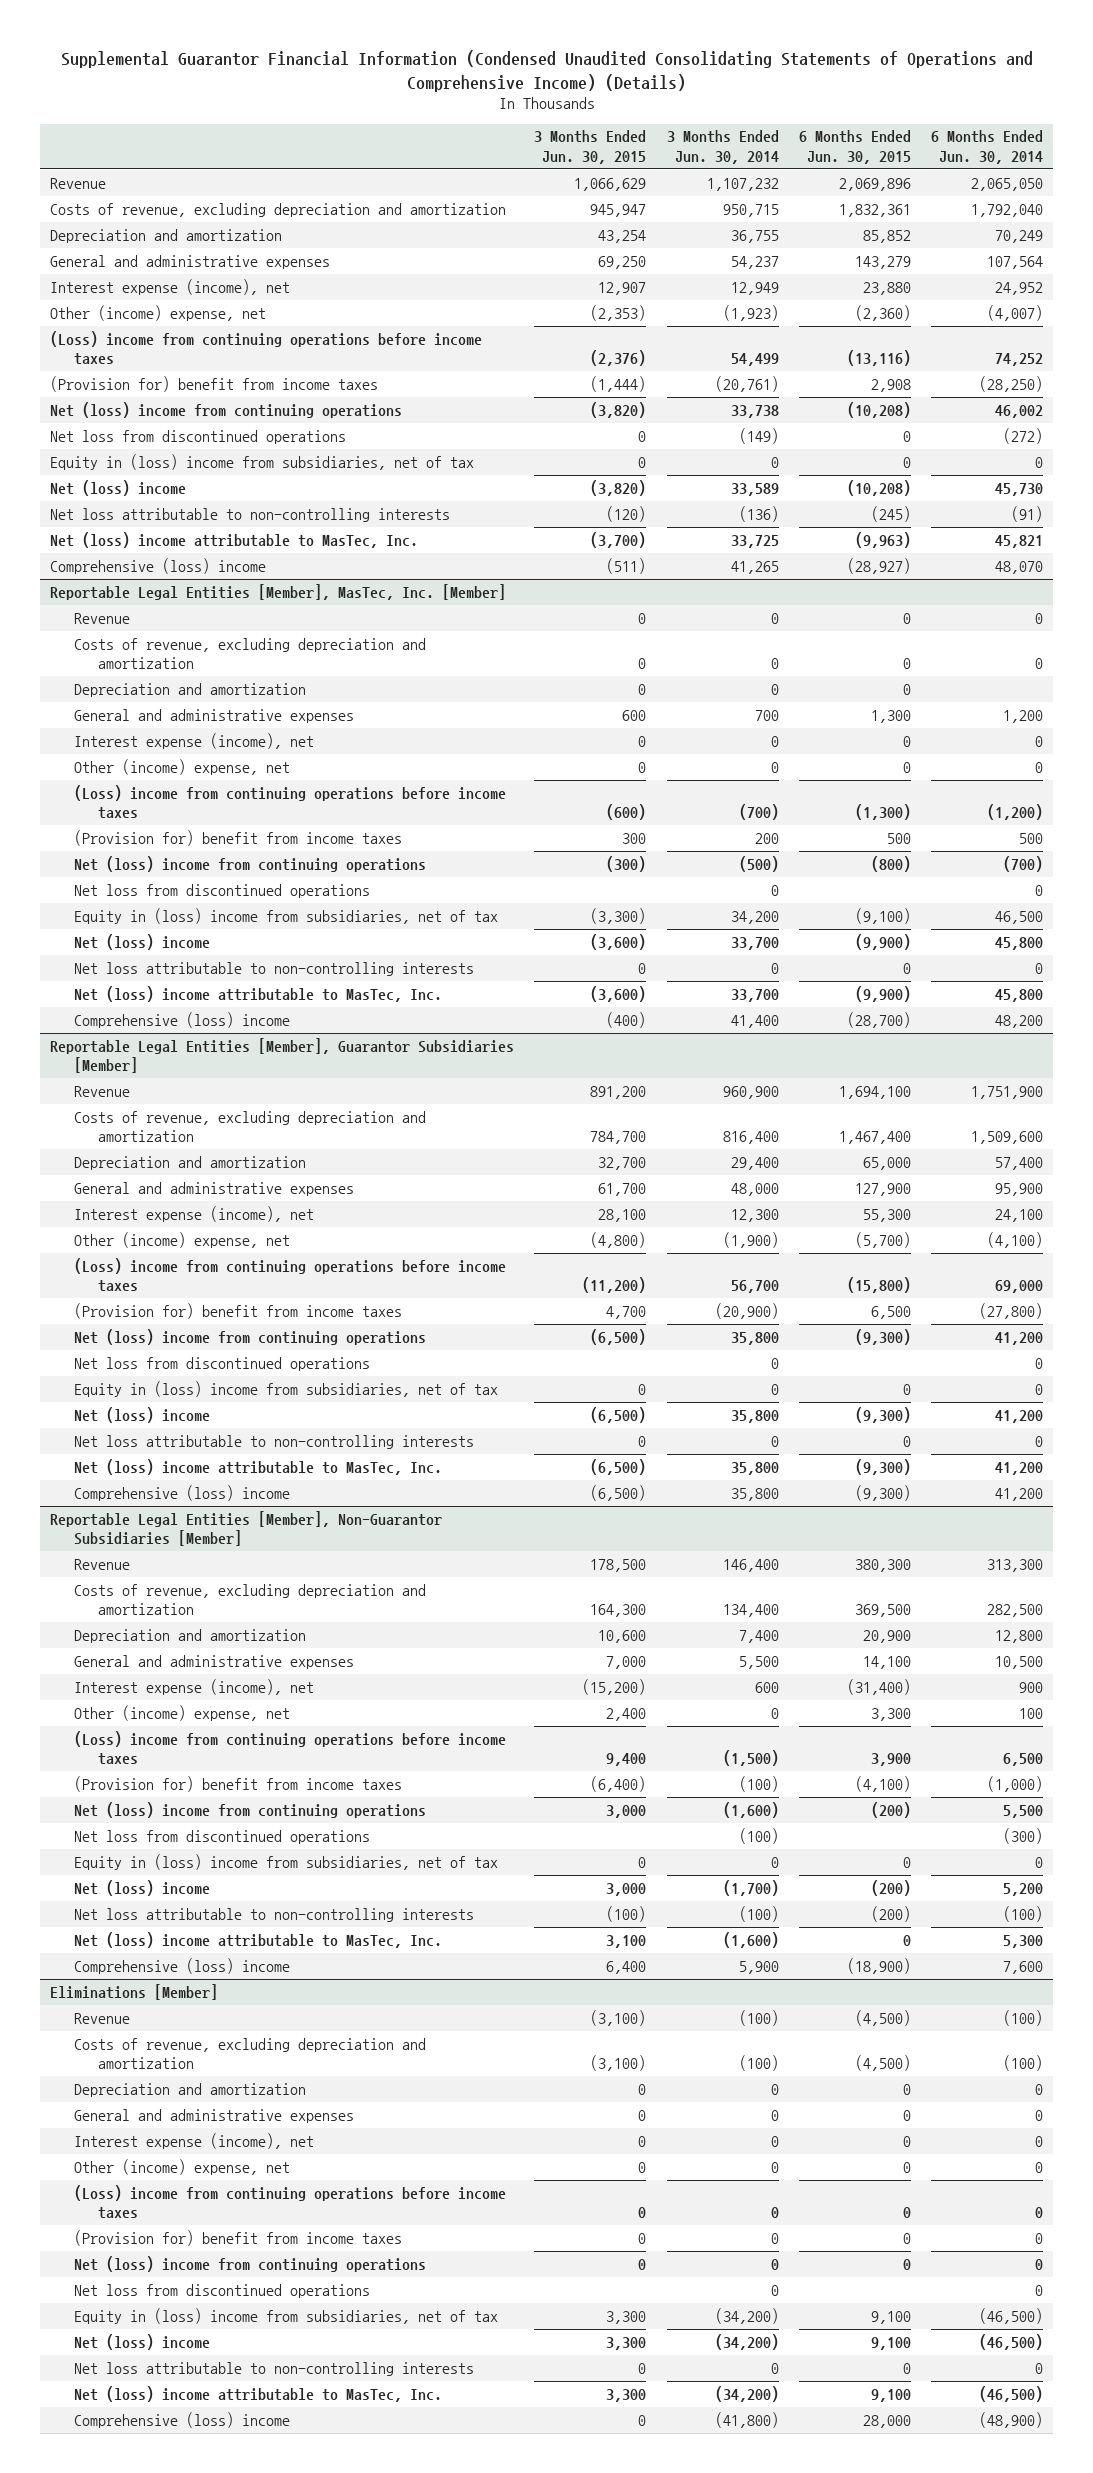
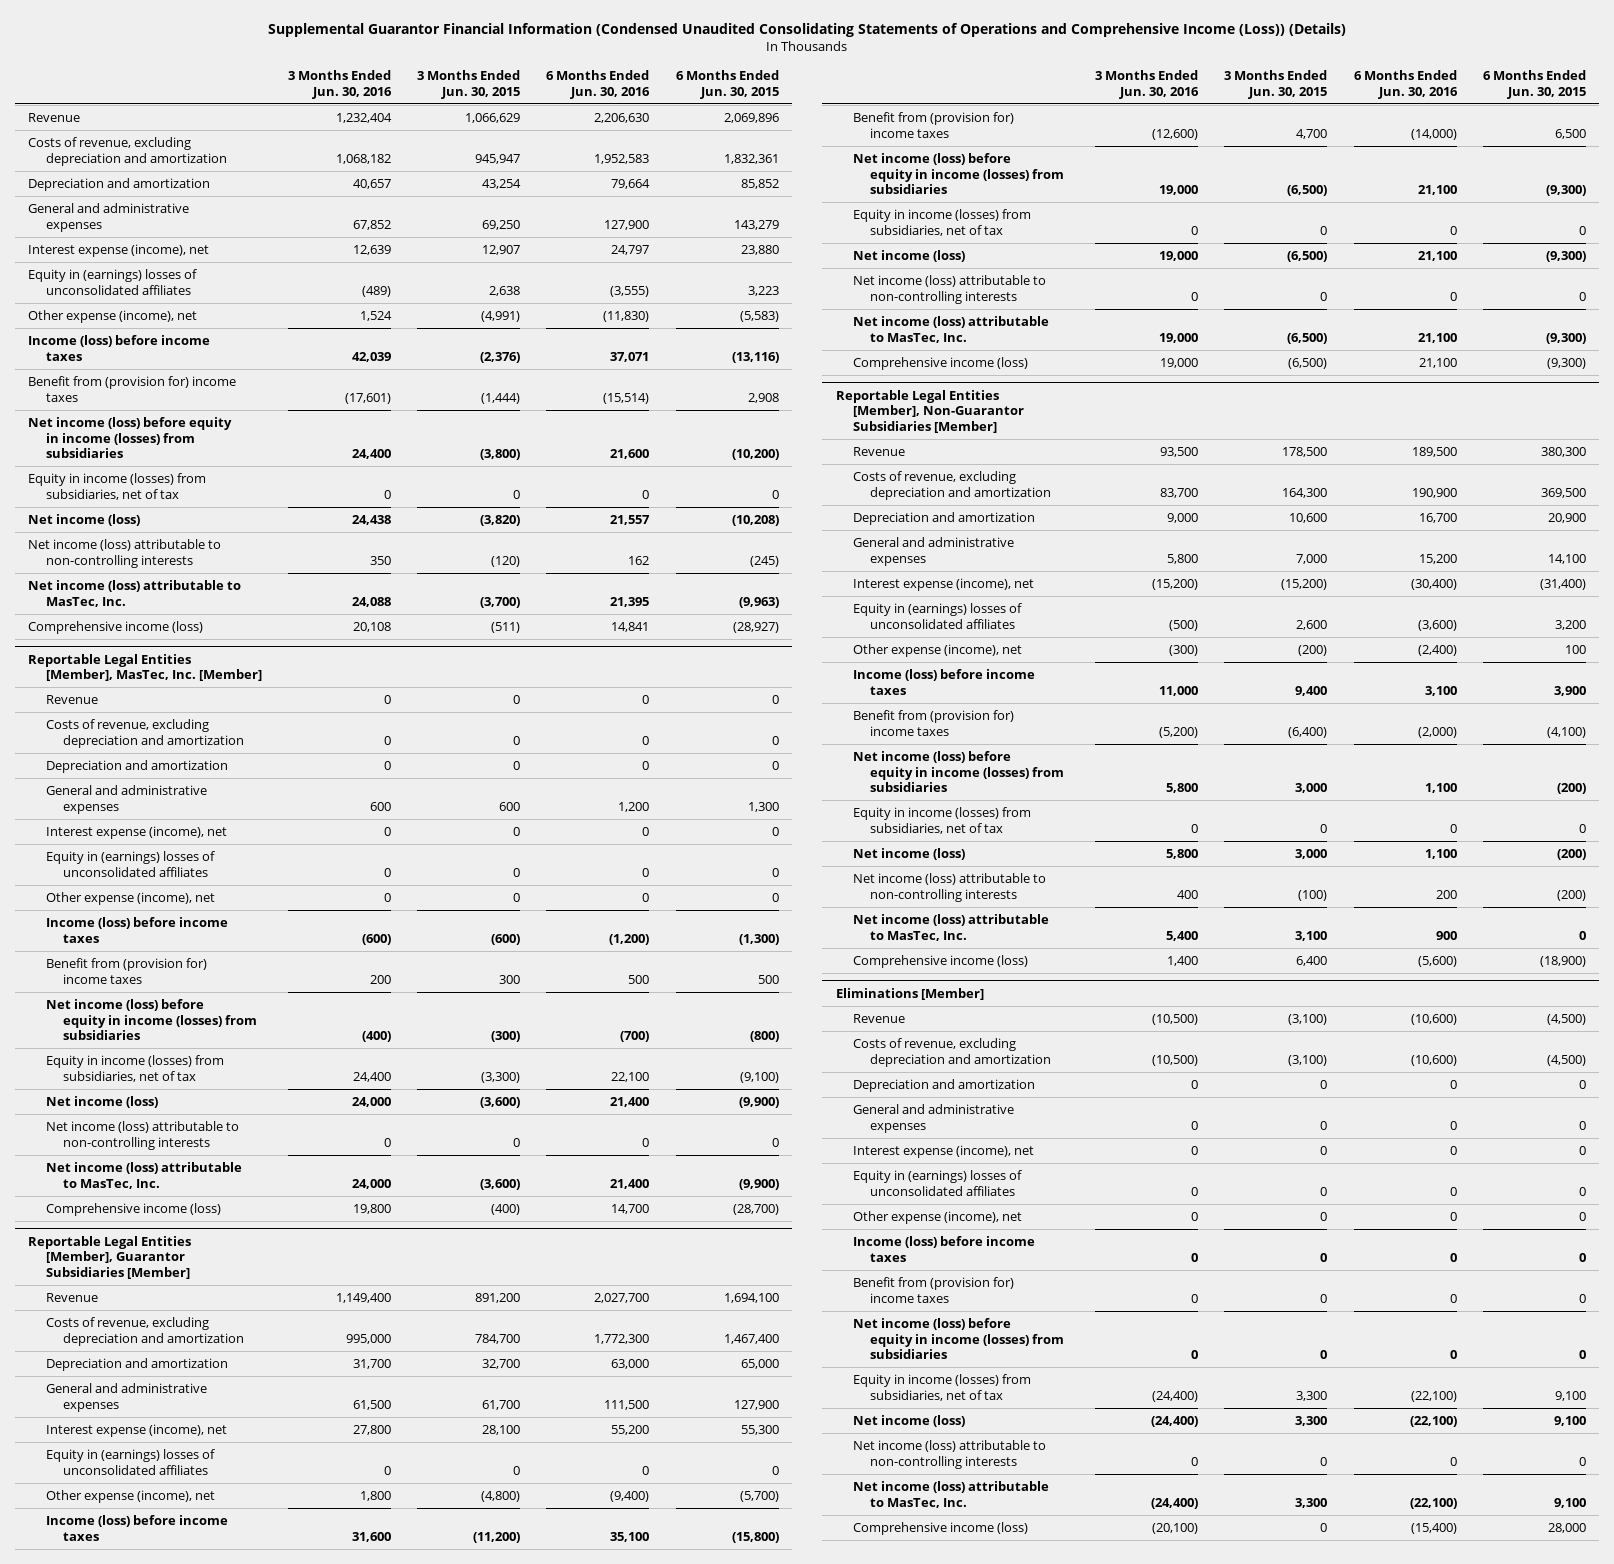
[60,49,1033,92] Supplemental Guarantor Financial Information (Condensed Unaudited Consolidating Statements of Operations and Comprehensive Income) (Details) -> [268,23,1347,38] Supplemental Guarantor Financial Information (Condensed Unaudited Consolidating Statements of Operations and Comprehensive Income (Loss)) (Details)
[666,130,779,164] 3 Months Ended Jun. 30, 2014 -> none
[931,130,1044,164] 6 Months Ended Jun. 30, 2014 -> none
none -> [288,70,393,99] 3 Months Ended Jun. 30, 2016
none -> [546,70,651,99] 6 Months Ended Jun. 30, 2016
[50,429,347,444] Net loss from discontinued operations -> none
none -> [28,268,198,295] Equity in (earnings) losses of unconsolidated affiliates
[50,304,267,321] Other (income) expense, net -> [28,309,198,323] Other expense (income), net
[590,304,647,321] (2,353) -> [481,310,521,322] (4,991)
[854,304,911,321] (2,360) -> [739,310,779,322] (5,583)
[50,330,483,366] (Loss) income from continuing operations before income taxes -> [28,334,211,361] Income (loss) before income taxes
[50,375,379,392] (Provision for) benefit from income taxes -> [28,375,237,402] Benefit from (provision for) income taxes
[50,401,403,418] Net (loss) income from continuing operations -> [28,416,233,459] Net income (loss) before equity in income (losses) from subsidiaries
[590,401,647,418] (3,820) -> [480,449,521,461] (3,800)
[846,401,911,418] (10,208) -> [731,449,779,461] (10,200)
[50,453,475,470] Equity in (loss) income from subsidiaries, net of tax -> [28,472,207,500] Equity in income (losses) from subsidiaries, net of tax
[50,479,187,496] Net (loss) income -> [28,513,141,526] Net income (loss)
[50,507,451,522] Net loss attributable to non-controlling interests -> [28,538,222,568] Net income (loss) attributable to non-controlling interests
[50,531,419,548] Net (loss) income attributable to MasTec, Inc. -> [28,579,242,607] Net income (loss) attributable to MasTec, Inc.
[50,557,267,574] Comprehensive (loss) income -> [28,620,204,634] Comprehensive income (loss)
[74,883,371,898] Net loss from discontinued operations -> none
none -> [45,850,215,877] Equity in (earnings) losses of unconsolidated affiliates
[74,758,291,775] Other (income) expense, net -> [45,891,215,905] Other expense (income), net
[74,784,507,820] (Loss) income from continuing operations before income taxes -> [45,916,228,943] Income (loss) before income taxes
[74,829,403,846] (Provision for) benefit from income taxes -> [45,957,207,984] Benefit from (provision for) income taxes
[74,855,427,872] Net (loss) income from continuing operations -> [45,998,258,1041] Net income (loss) before equity in income (losses) from subsidiaries
[74,907,499,924] Equity in (loss) income from subsidiaries, net of tax -> [45,1054,224,1082] Equity in income (losses) from subsidiaries, net of tax
[74,933,211,950] Net (loss) income -> [45,1095,158,1108] Net income (loss)
[74,961,475,976] Net loss attributable to non-controlling interests -> [45,1120,239,1150] Net income (loss) attributable to non-controlling interests
[74,985,443,1002] Net (loss) income attributable to MasTec, Inc. -> [45,1161,242,1189] Net income (loss) attributable to MasTec, Inc.
[74,1011,291,1028] Comprehensive (loss) income -> [45,1202,221,1216] Comprehensive income (loss)
[74,1356,371,1371] Net loss from discontinued operations -> none
none -> [45,1448,215,1475] Equity in (earnings) losses of unconsolidated affiliates
[74,1231,291,1248] Other (income) expense, net -> [45,1489,215,1503] Other expense (income), net
[74,1257,507,1293] (Loss) income from continuing operations before income taxes -> [45,1514,228,1541] Income (loss) before income taxes
[74,1302,403,1319] (Provision for) benefit from income taxes -> [852,111,1014,138] Benefit from (provision for) income taxes
[74,1328,427,1345] Net (loss) income from continuing operations -> [852,152,1065,195] Net income (loss) before equity in income (losses) from subsidiaries
[74,1380,499,1397] Equity in (loss) income from subsidiaries, net of tax -> [852,208,1031,236] Equity in income (losses) from subsidiaries, net of tax
[74,1406,211,1423] Net (loss) income -> [852,249,965,262] Net income (loss)
[74,1434,475,1449] Net loss attributable to non-controlling interests -> [852,274,1046,304] Net income (loss) attributable to non-controlling interests
[74,1458,443,1475] Net (loss) income attributable to MasTec, Inc. -> [852,315,1049,343] Net income (loss) attributable to MasTec, Inc.
[74,1484,291,1501] Comprehensive (loss) income -> [852,356,1028,370] Comprehensive income (loss)
[74,1829,371,1844] Net loss from discontinued operations -> none
none -> [852,602,1022,629] Equity in (earnings) losses of unconsolidated affiliates
[74,1704,291,1721] Other (income) expense, net -> [852,643,1022,657] Other expense (income), net
[606,1707,647,1721] 2,400 -> [1298,644,1328,656] (200)
[870,1707,911,1721] 3,300 -> [1564,644,1586,654] 100
[74,1730,507,1766] (Loss) income from continuing operations before income taxes -> [852,668,1035,695] Income (loss) before income taxes
[74,1775,403,1792] (Provision for) benefit from income taxes -> [852,709,1014,736] Benefit from (provision for) income taxes
[74,1801,427,1818] Net (loss) income from continuing operations -> [852,750,1065,793] Net income (loss) before equity in income (losses) from subsidiaries
[74,1853,499,1870] Equity in (loss) income from subsidiaries, net of tax -> [852,806,1031,834] Equity in income (losses) from subsidiaries, net of tax
[74,1879,211,1896] Net (loss) income -> [852,847,965,860] Net income (loss)
[74,1907,475,1922] Net loss attributable to non-controlling interests -> [852,872,1046,902] Net income (loss) attributable to non-controlling interests
[74,1931,443,1948] Net (loss) income attributable to MasTec, Inc. -> [852,913,1049,941] Net income (loss) attributable to MasTec, Inc.
[74,1957,291,1974] Comprehensive (loss) income -> [852,954,1028,968] Comprehensive income (loss)
[74,2283,371,2298] Net loss from discontinued operations -> none
none -> [852,1169,1022,1196] Equity in (earnings) losses of unconsolidated affiliates
[74,2158,291,2175] Other (income) expense, net -> [852,1210,1022,1224] Other expense (income), net
[74,2184,507,2220] (Loss) income from continuing operations before income taxes -> [852,1235,1035,1262] Income (loss) before income taxes
[74,2229,403,2246] (Provision for) benefit from income taxes -> [852,1276,1014,1303] Benefit from (provision for) income taxes
[74,2255,427,2272] Net (loss) income from continuing operations -> [852,1317,1065,1360] Net income (loss) before equity in income (losses) from subsidiaries
[74,2307,499,2324] Equity in (loss) income from subsidiaries, net of tax -> [852,1373,1031,1401] Equity in income (losses) from subsidiaries, net of tax
[74,2333,211,2350] Net (loss) income -> [852,1414,965,1427] Net income (loss)
[74,2361,475,2376] Net loss attributable to non-controlling interests -> [852,1439,1046,1469] Net income (loss) attributable to non-controlling interests
[74,2385,443,2402] Net (loss) income attributable to MasTec, Inc. -> [852,1480,1049,1508] Net income (loss) attributable to MasTec, Inc.
[74,2411,291,2428] Comprehensive (loss) income -> [852,1521,1028,1535] Comprehensive income (loss)

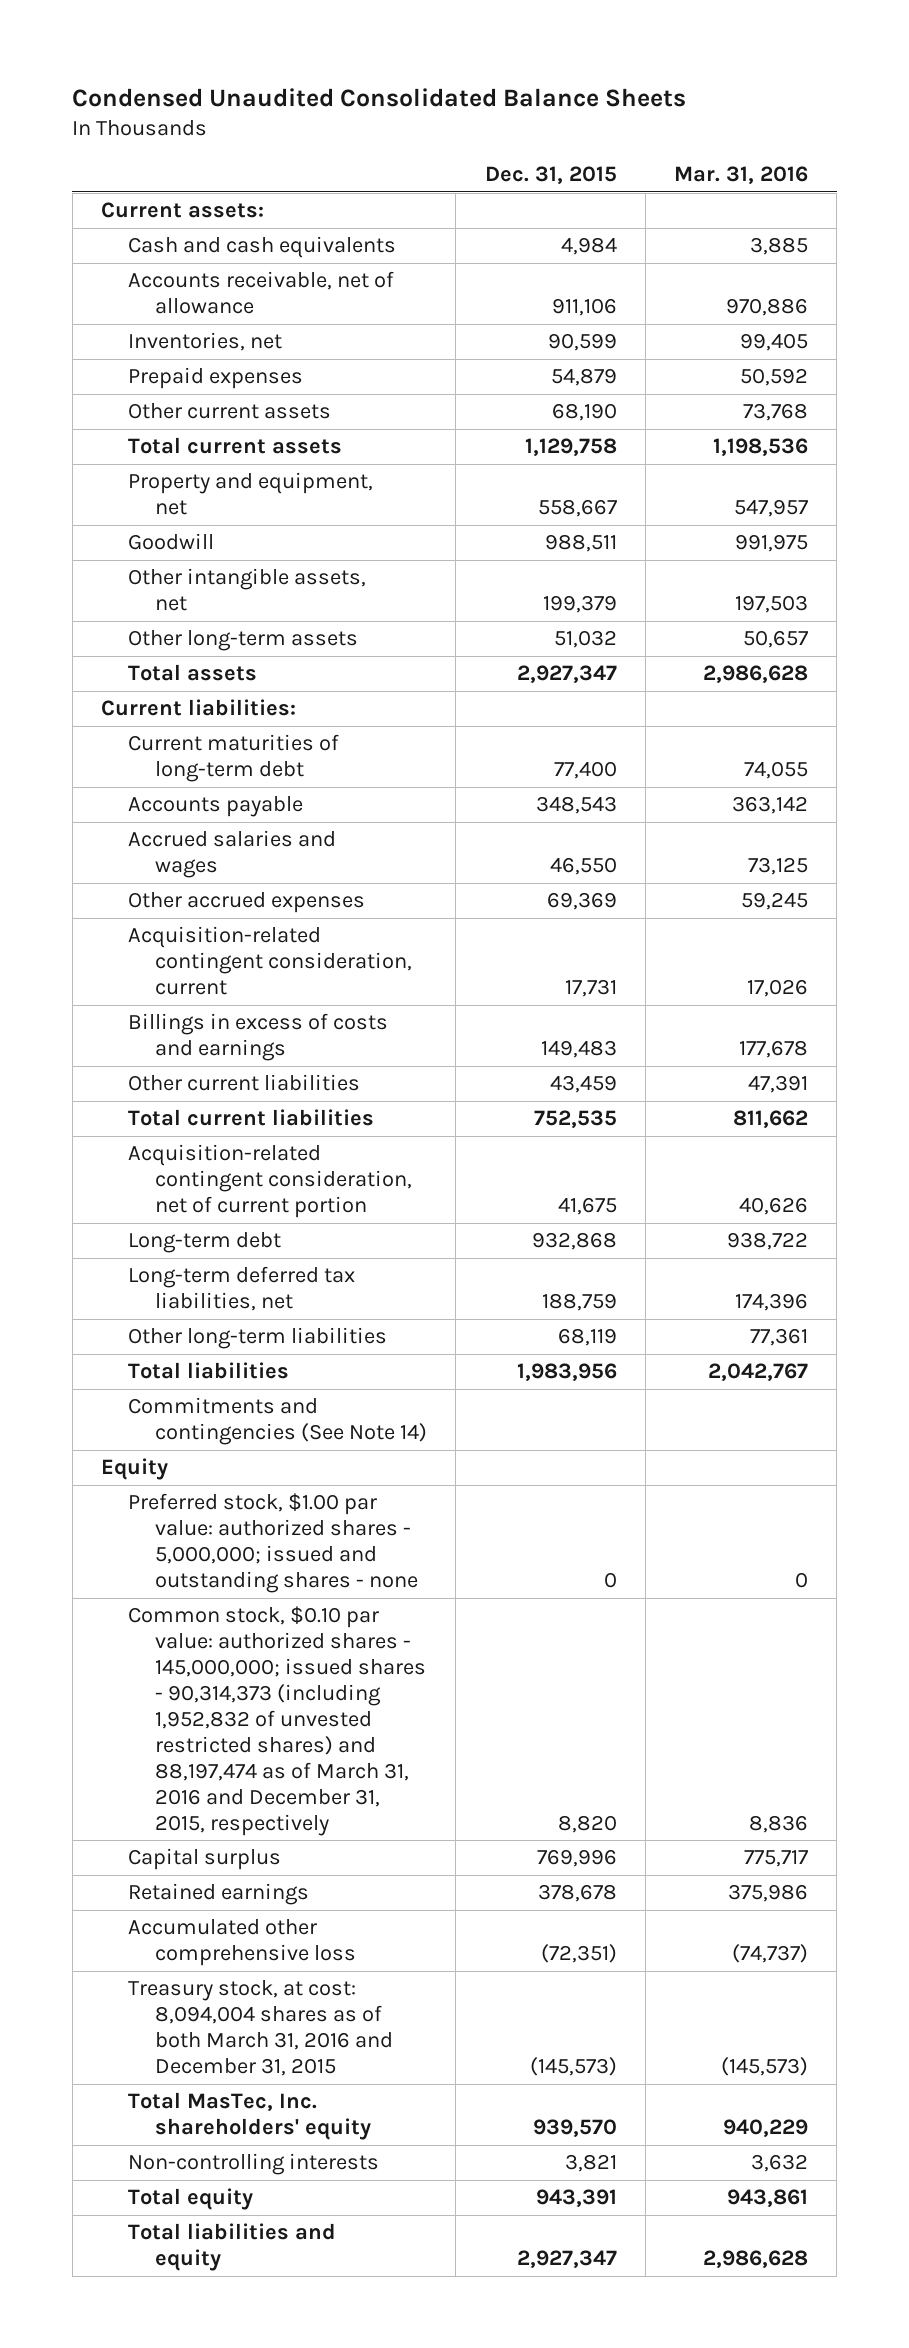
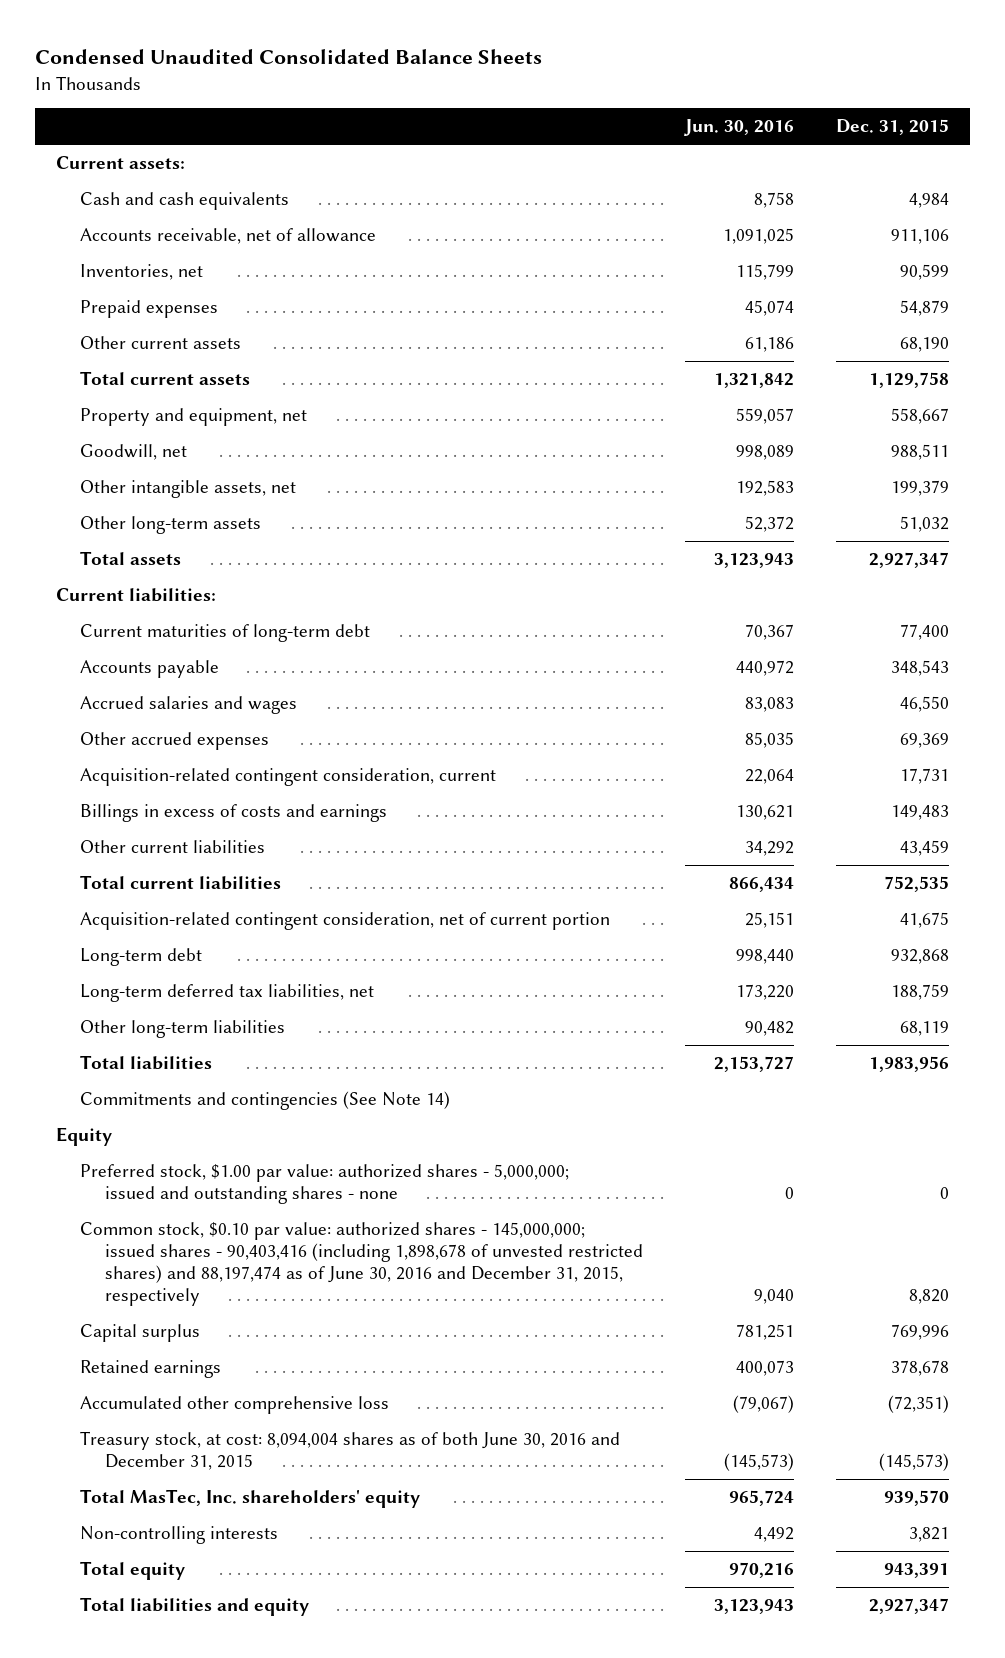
[674,166,809,185] Mar. 31, 2016 -> none
none -> [683,119,794,137] Jun. 30, 2016
[127,533,214,551] Goodwill -> [80,443,188,460] Goodwill, net
[127,1606,427,1836] Common stock, $0.10 par value: authorized shares - 145,000,000; issued shares - 90,314,373 (including 1,952,832 of unvested restricted shares) and 88,197,474 as of March 31, 2016 and December 31, 2015, respectively -> [80,1221,643,1307] Common stock, $0.10 par value: authorized shares - 145,000,000; issued shares - 90,403,416 (including 1,898,678 of unvested restricted shares) and 88,197,474 as of June 30, 2016 and December 31, 2015, respectively
[127,1980,394,2077] Treasury stock, at cost: 8,094,004 shares as of both March 31, 2016 and December 31, 2015 -> [80,1430,621,1471] Treasury stock, at cost: 8,094,004 shares as of both June 30, 2016 and December 31, 2015

